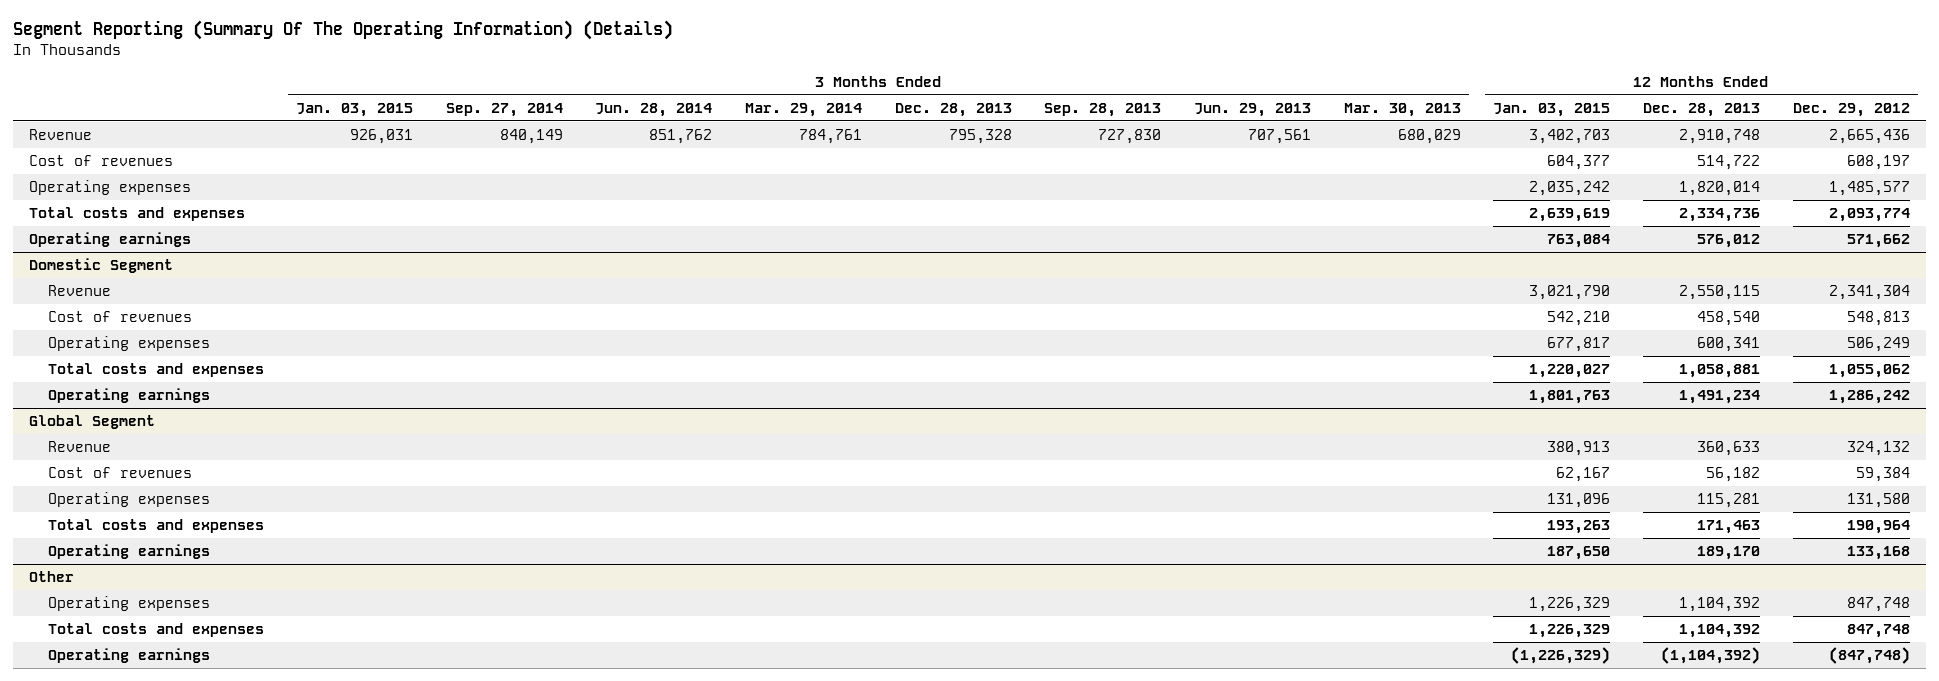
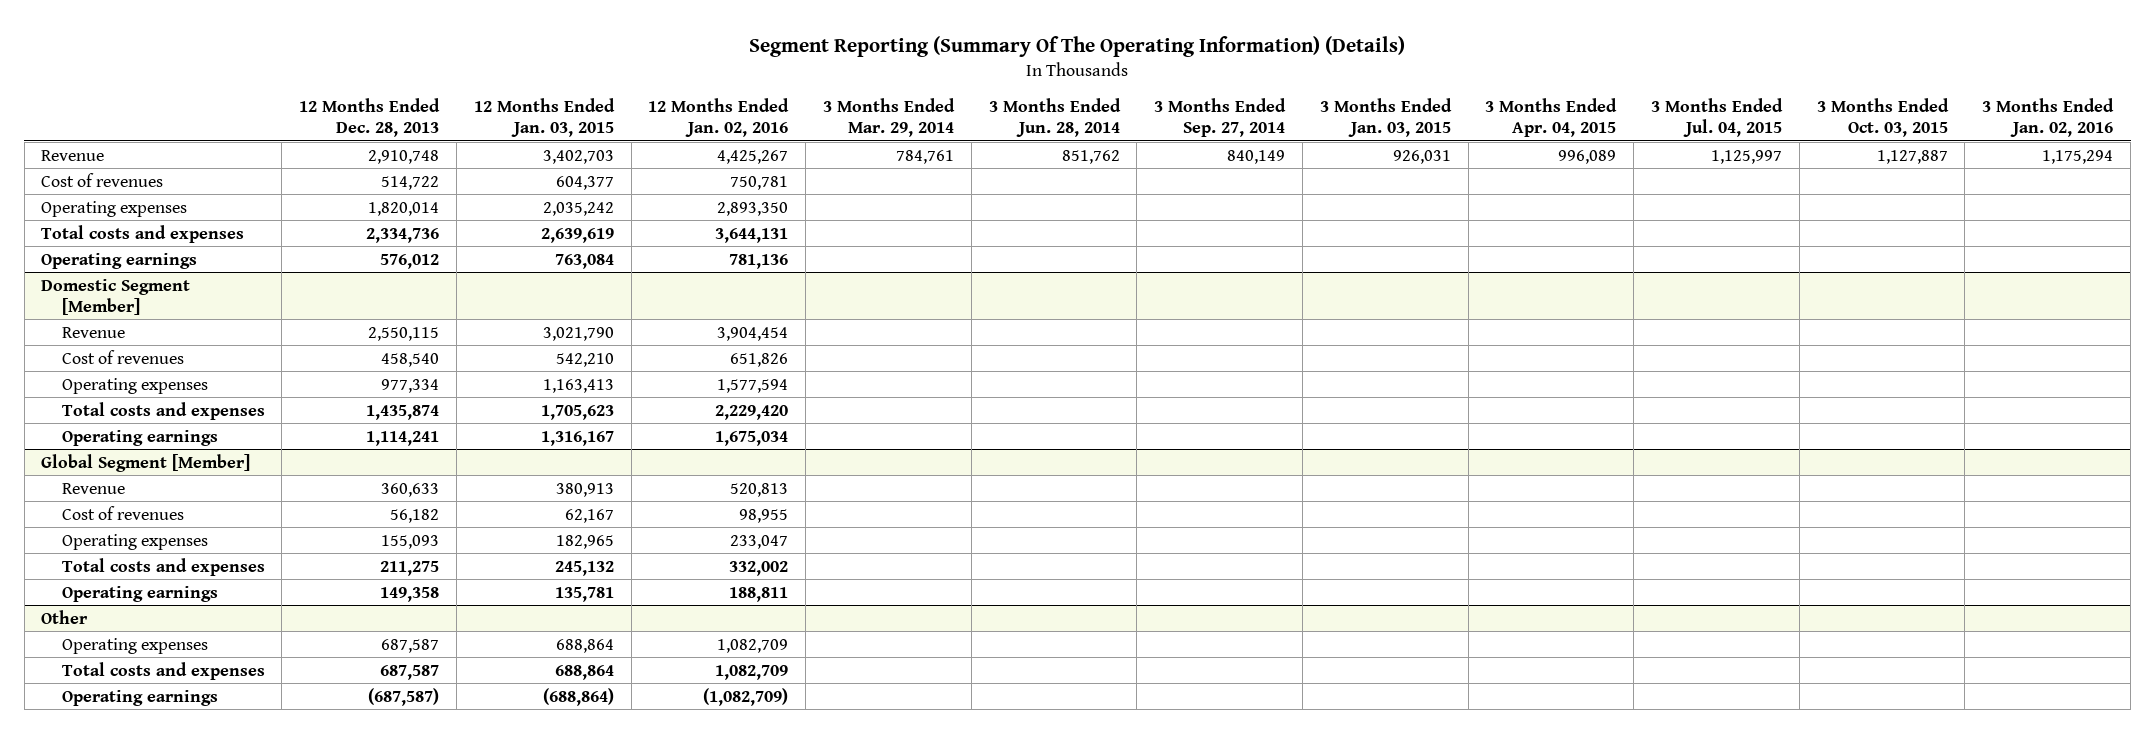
[894,102,1012,117] Dec. 28, 2013 -> none
[1044,102,1162,117] Sep. 28, 2013 -> none
[1194,102,1312,117] Jun. 29, 2013 -> none
[1343,102,1461,117] Mar. 30, 2013 -> none
[1792,102,1910,117] Dec. 29, 2012 -> none
none -> [648,98,790,138] 12 Months Ended Jan. 02, 2016
none -> [1485,98,1618,138] 3 Months Ended Apr. 04, 2015
none -> [1651,98,1784,138] 3 Months Ended Jul. 04, 2015
none -> [1816,98,1949,138] 3 Months Ended Oct. 03, 2015
none -> [1982,98,2115,138] 3 Months Ended Jan. 02, 2016
[29,257,174,273] Domestic Segment -> [41,278,191,315] Domestic Segment [Member]
[1547,336,1611,352] 677,817 -> [542,378,614,393] 1,163,413
[1696,336,1760,352] 600,341 -> [381,378,440,393] 977,334
[1529,363,1611,378] 1,220,027 -> [540,404,614,420] 1,705,623
[1678,363,1760,378] 1,058,881 -> [366,404,440,420] 1,435,874
[1529,389,1611,404] 1,801,763 -> [540,430,614,446] 1,316,167
[1678,389,1760,404] 1,491,234 -> [366,430,440,446] 1,114,241
[29,414,156,429] Global Segment -> [41,453,251,472] Global Segment [Member]
[1547,492,1611,508] 131,096 -> [555,534,614,549] 182,965
[1696,492,1760,508] 115,281 -> [381,534,440,549] 155,093
[1547,519,1611,534] 193,263 -> [554,560,614,576] 245,132
[1696,519,1760,534] 171,463 -> [380,560,440,576] 211,275
[1547,545,1611,560] 187,650 -> [554,586,614,602] 135,781
[1696,545,1760,560] 189,170 -> [380,586,440,602] 149,358
[1529,596,1611,612] 1,226,329 -> [555,638,614,653] 688,864
[1678,596,1760,612] 1,104,392 -> [381,638,440,653] 687,587
[1529,623,1611,638] 1,226,329 -> [554,664,614,680] 688,864
[1678,623,1760,638] 1,104,392 -> [380,664,440,680] 687,587
[1511,646,1611,664] (1,226,329) -> [542,687,614,706] (688,864)
[1660,646,1760,664] (1,104,392) -> [368,687,440,706] (687,587)

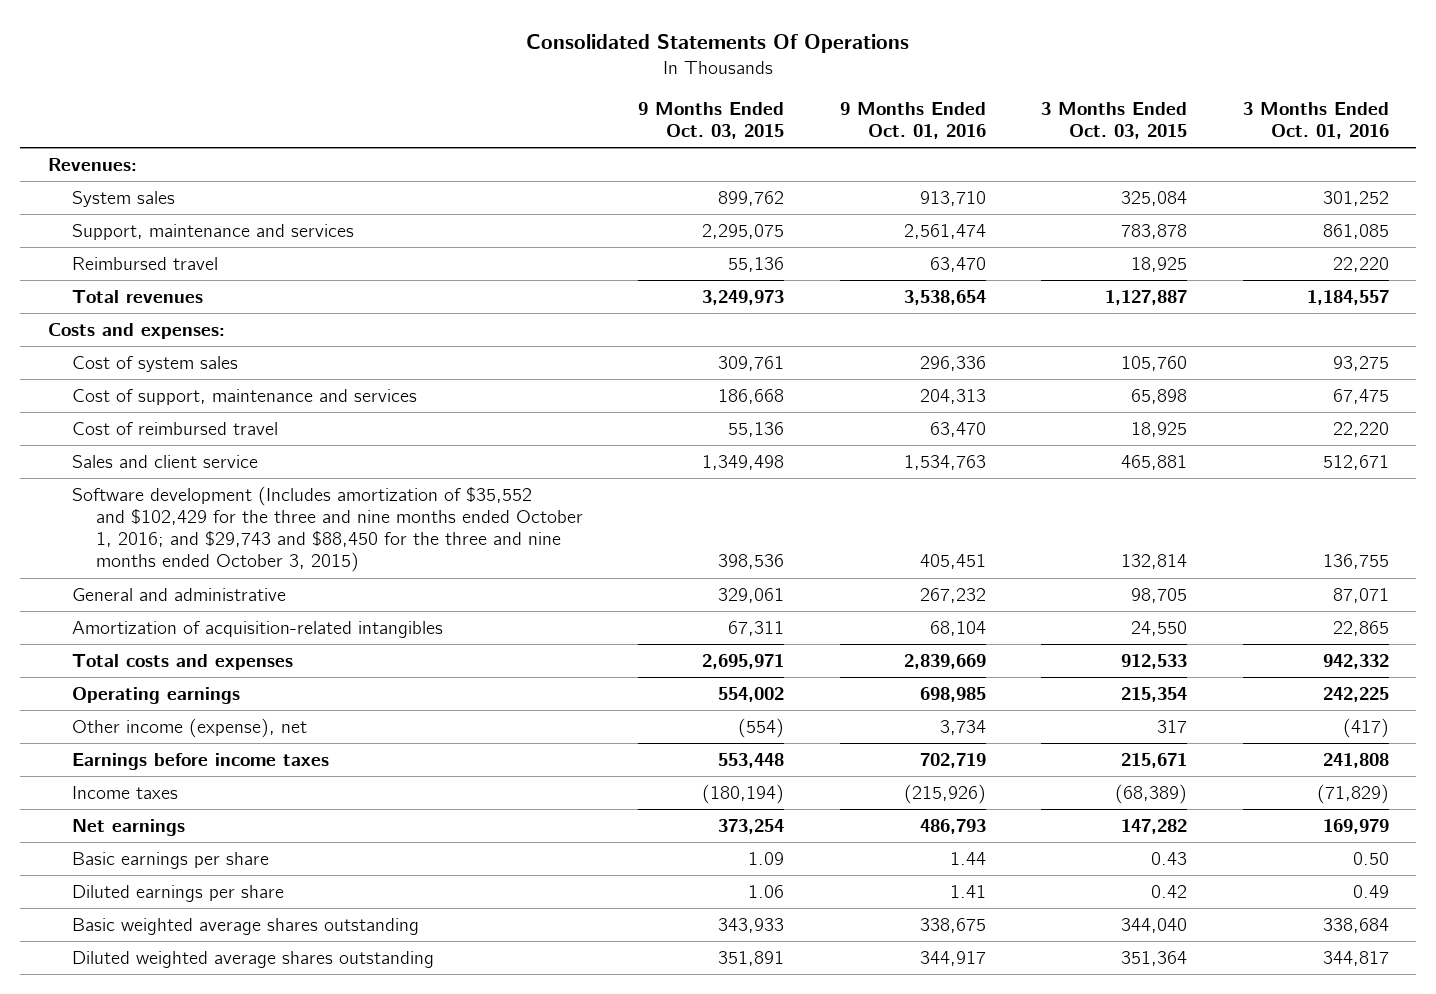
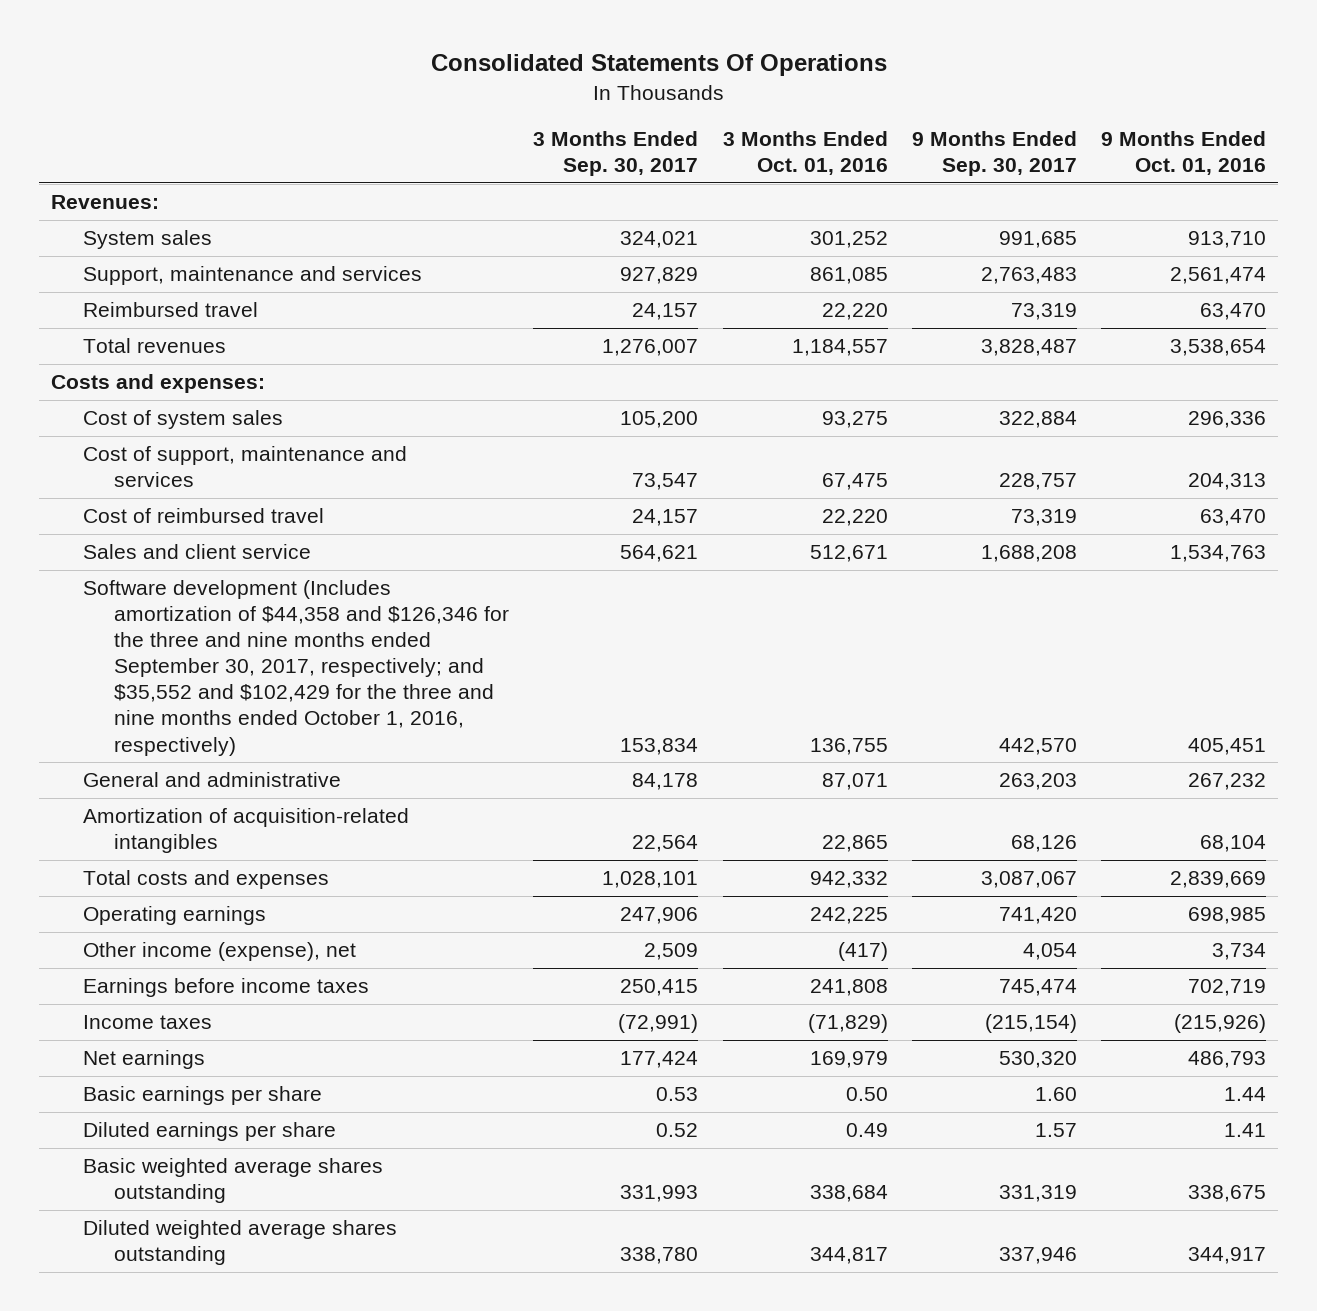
[638,102,785,140] 9 Months Ended Oct. 03, 2015 -> none
[1041,102,1188,140] 3 Months Ended Oct. 03, 2015 -> none
none -> [533,130,699,176] 3 Months Ended Sep. 30, 2017
none -> [911,130,1077,176] 9 Months Ended Sep. 30, 2017
[71,485,584,573] Software development (Includes amortization of $35,552 and $102,429 for the three and nine months ended October 1, 2016; and $29,743 and $88,450 for the three and nine months ended October 3, 2015) -> [82,580,510,756] Software development (Includes amortization of $44,358 and $126,346 for the three and nine months ended September 30, 2017, respectively; and $35,552 and $102,429 for the three and nine months ended October 1, 2016, respectively)

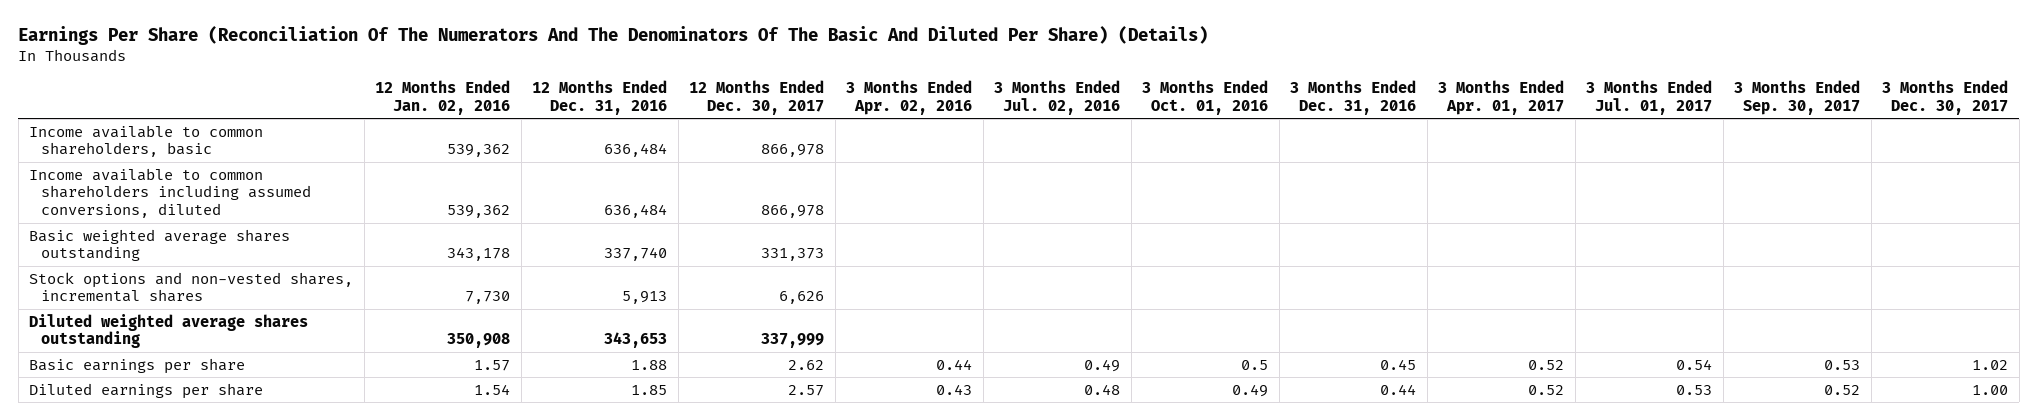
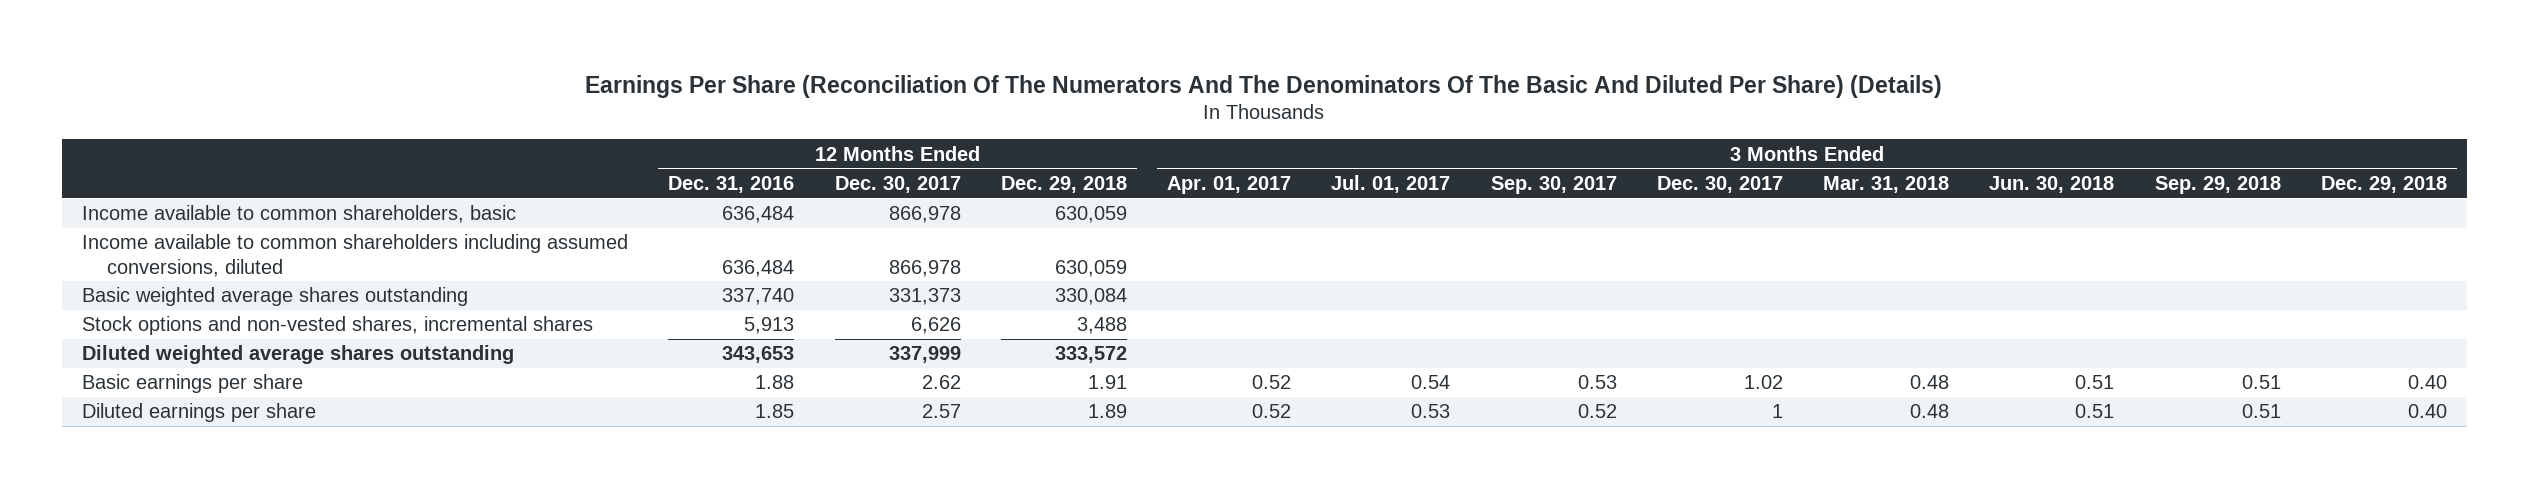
[375,80,511,116] 12 Months Ended Jan. 02, 2016 -> none
[846,80,973,116] 3 Months Ended Apr. 02, 2016 -> none
[994,80,1121,116] 3 Months Ended Jul. 02, 2016 -> none
[1142,80,1269,116] 3 Months Ended Oct. 01, 2016 -> none
[1290,80,1417,116] 3 Months Ended Dec. 31, 2016 -> none
none -> [1000,175,1127,193] Dec. 29, 2018
none -> [1823,175,1950,193] Mar. 31, 2018
none -> [1989,175,2115,193] Jun. 30, 2018
none -> [2154,175,2281,194] Sep. 29, 2018
none -> [2320,175,2447,193] Dec. 29, 2018
[1972,384,2009,395] 1.00 -> [1771,404,1783,419] 1

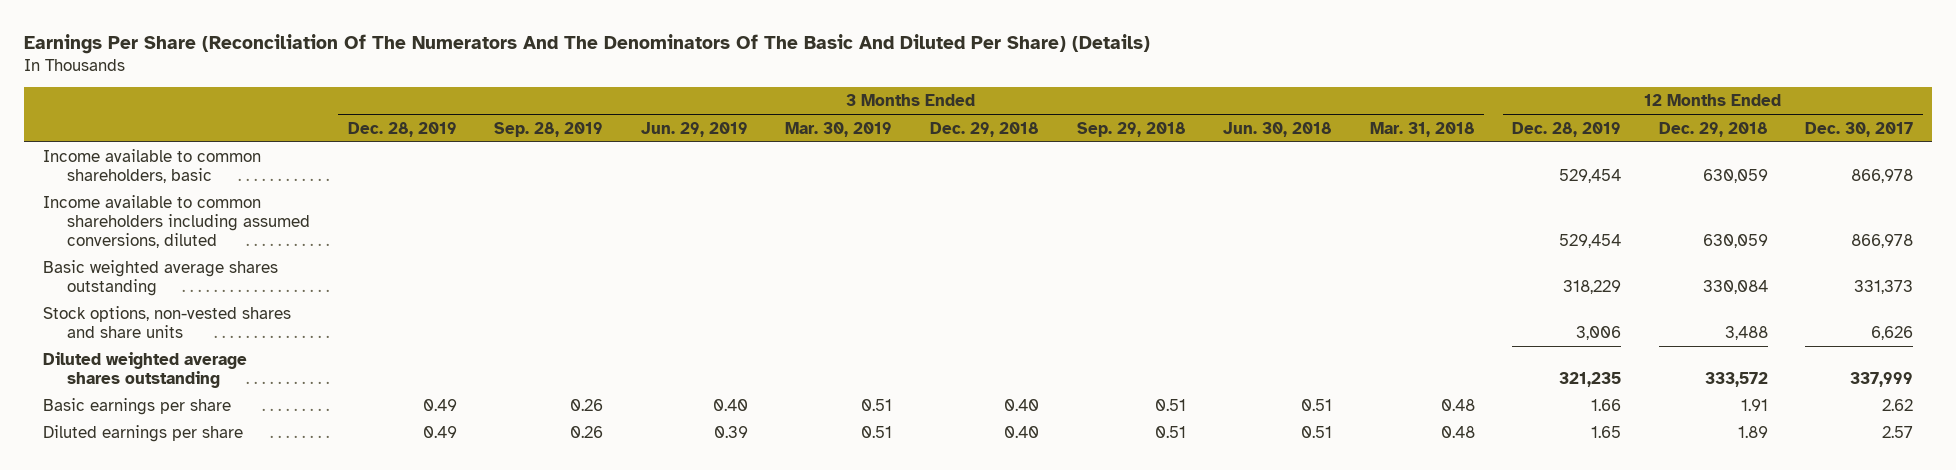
[668,175,795,193] Dec. 31, 2016 -> none
[1167,175,1292,194] Apr. 01, 2017 -> none
[1331,174,1451,193] Jul. 01, 2017 -> none
[1490,175,1617,194] Sep. 30, 2017 -> none
[1656,175,1783,193] Dec. 30, 2017 -> none
none -> [347,121,457,137] Dec. 28, 2019
none -> [494,121,604,137] Sep. 28, 2019
none -> [640,121,748,137] Jun. 29, 2019
none -> [785,121,893,137] Mar. 30, 2019
none -> [1512,121,1622,137] Dec. 28, 2019
[82,316,594,336] Stock options and non-vested shares, incremental shares -> [42,306,291,338] Stock options, non-vested shares and share units

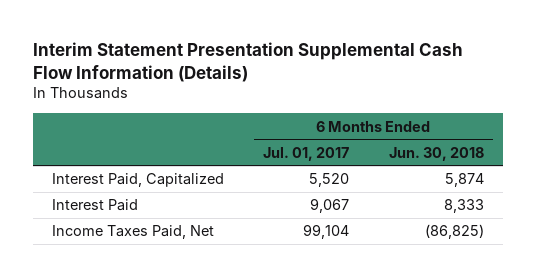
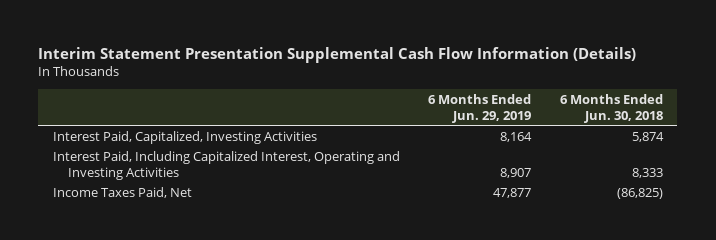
[263,146,350,161] Jul. 01, 2017 -> none
none -> [428,93,532,123] 6 Months Ended Jun. 29, 2019
[52,173,225,188] Interest Paid, Capitalized -> [52,130,317,144] Interest Paid, Capitalized, Investing Activities
[52,199,139,212] Interest Paid -> [52,150,400,180] Interest Paid, Including Capitalized Interest, Operating and Investing Activities

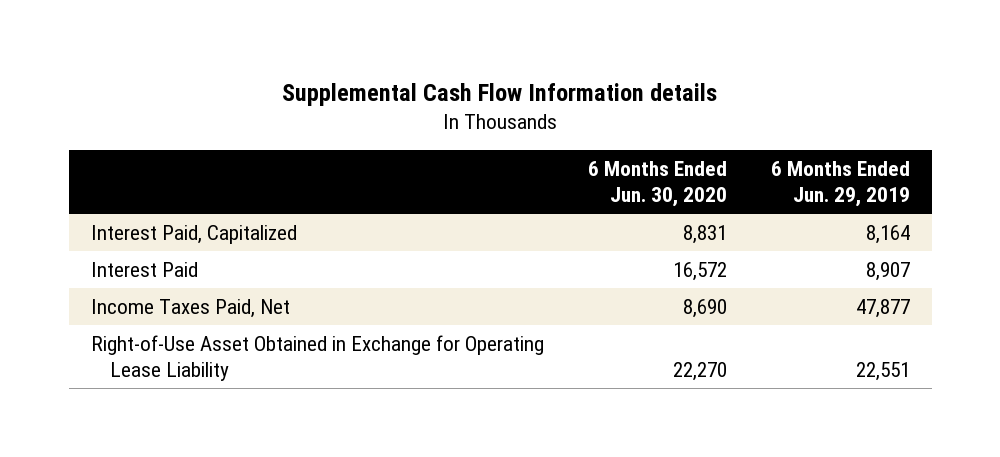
[38,46,637,63] Interim Statement Presentation Supplemental Cash Flow Information (Details) -> [282,83,718,107] Supplemental Cash Flow Information details
[560,93,664,123] 6 Months Ended Jun. 30, 2018 -> none
none -> [587,161,727,207] 6 Months Ended Jun. 30, 2020
[52,130,317,144] Interest Paid, Capitalized, Investing Activities -> [90,225,297,245] Interest Paid, Capitalized
[52,150,400,180] Interest Paid, Including Capitalized Interest, Operating and Investing Activities -> [90,262,198,278] Interest Paid
none -> [90,335,544,381] Right-of-Use Asset Obtained in Exchange for Operating Lease Liability

